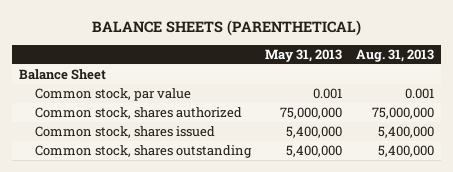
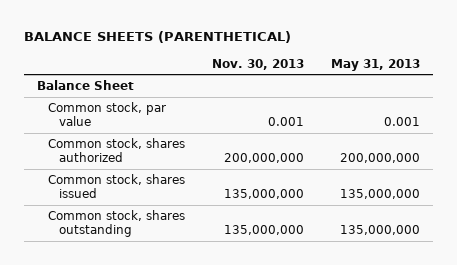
[356,48,435,62] Aug. 31, 2013 -> none
none -> [211,58,304,70] Nov. 30, 2013
[280,107,343,120] 75,000,000 -> [339,153,420,164] 200,000,000
[286,126,343,139] 5,400,000 -> [339,189,420,200] 135,000,000
[286,145,343,158] 5,400,000 -> [339,225,420,236] 135,000,000

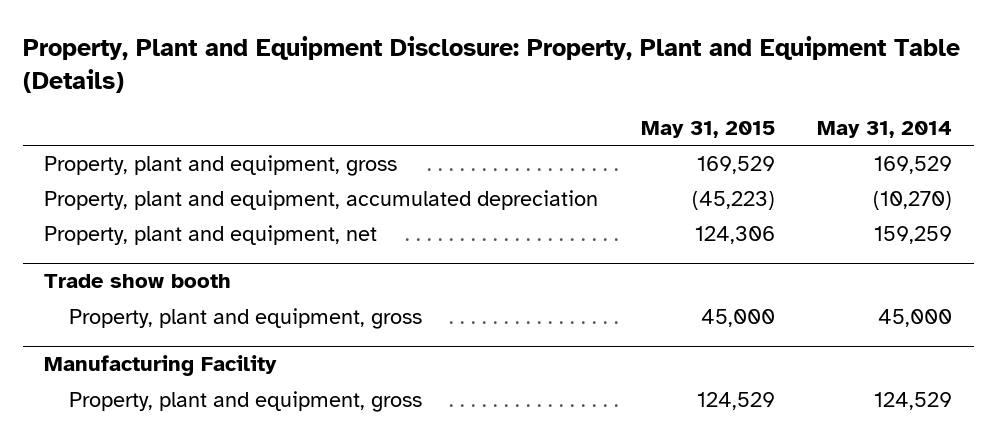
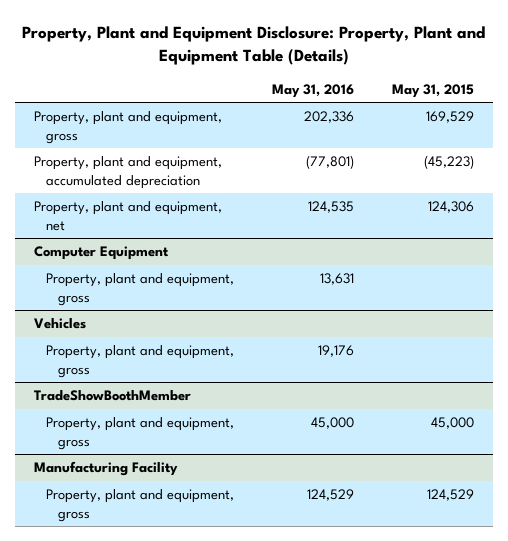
[817,120,953,138] May 31, 2014 -> none
none -> [272,83,355,98] May 31, 2016
none -> [34,246,170,261] Computer Equipment
none -> [46,273,235,307] Property, plant and equipment, gross
none -> [34,318,87,330] Vehicles
none -> [46,345,235,379] Property, plant and equipment, gross
[44,274,232,289] Trade show booth -> [34,390,192,402] TradeShowBoothMember

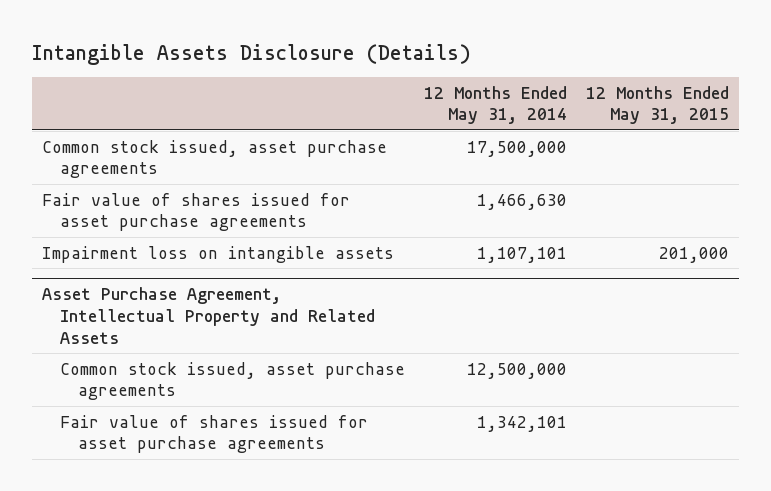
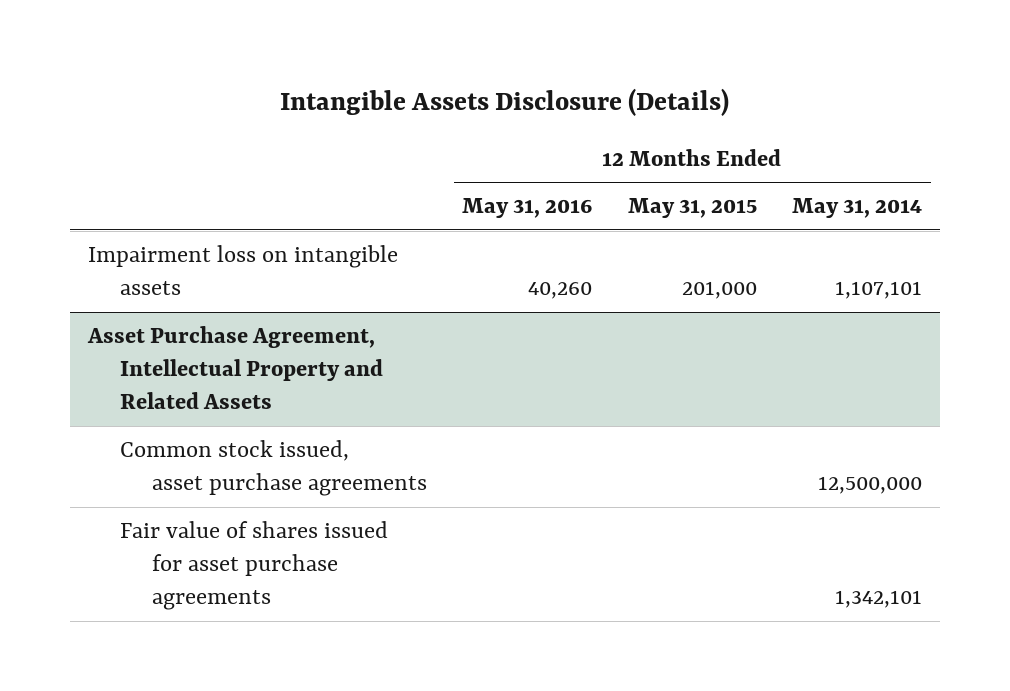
none -> [462,198,593,219] May 31, 2016
[41,139,387,179] Common stock issued, asset purchase agreements -> none
[41,192,350,232] Fair value of shares issued for asset purchase agreements -> none

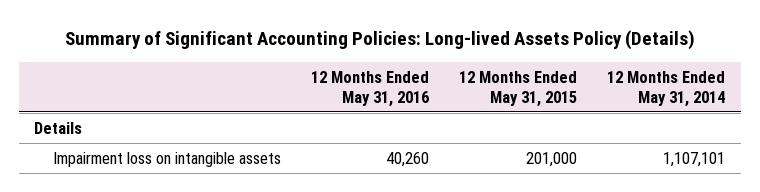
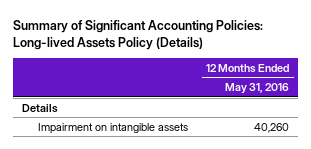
[459,70,578,107] 12 Months Ended May 31, 2015 -> none
[607,70,726,107] 12 Months Ended May 31, 2014 -> none
[52,151,281,167] Impairment loss on intangible assets -> [37,122,188,134] Impairment on intangible assets

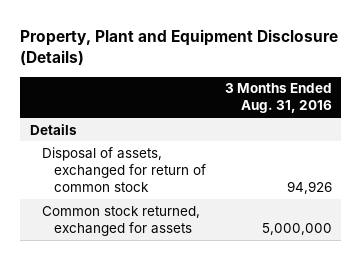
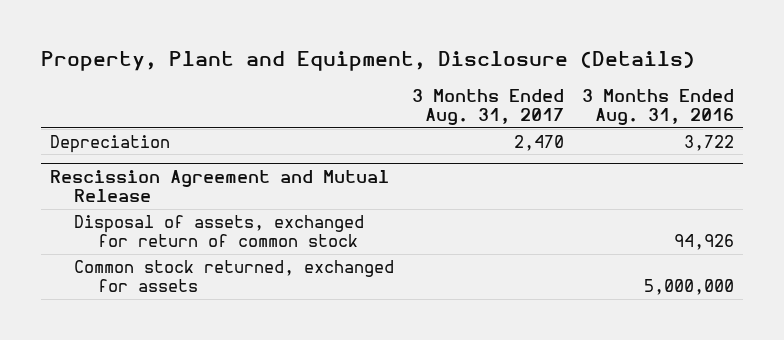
[20,28,339,66] Property, Plant and Equipment Disclosure (Details) -> [40,51,695,72] Property, Plant and Equipment, Disclosure (Details)
none -> [411,88,564,126] 3 Months Ended Aug. 31, 2017
[29,123,77,135] Details -> none
none -> [49,134,170,153] Depreciation
none -> [49,169,389,203] Rescission Agreement and Mutual Release

